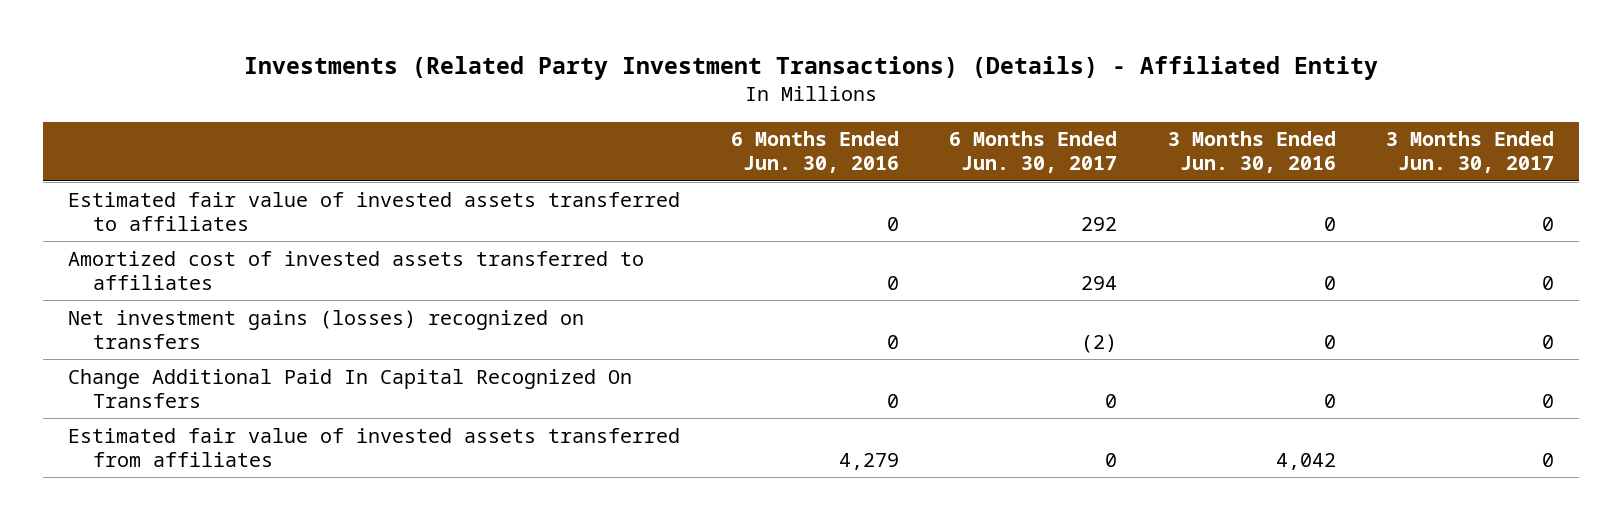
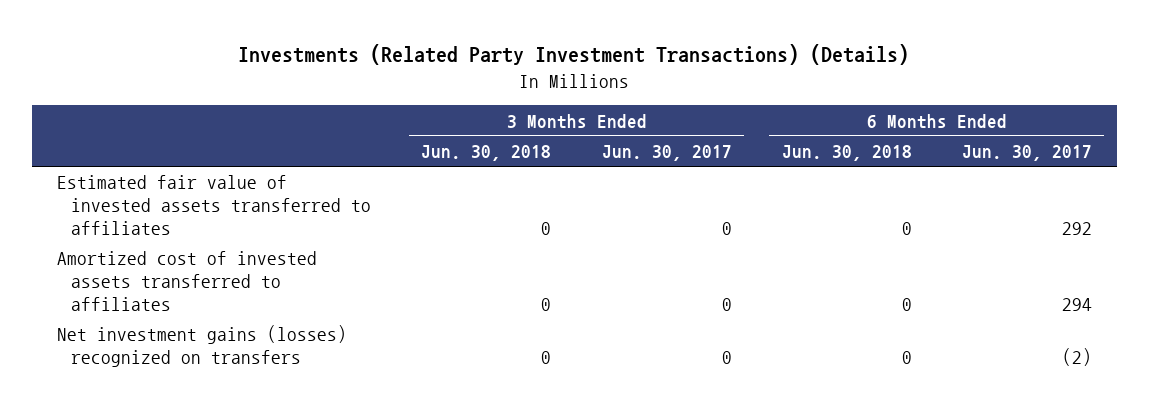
[244,56,1379,81] Investments (Related Party Investment Transactions) (Details) - Affiliated Entity -> [238,44,910,66] Investments (Related Party Investment Transactions) (Details)
[730,131,899,174] 6 Months Ended Jun. 30, 2016 -> none
[1167,131,1336,174] 3 Months Ended Jun. 30, 2016 -> none
none -> [421,144,552,161] Jun. 30, 2018
none -> [781,144,912,161] Jun. 30, 2018
[68,368,633,408] Change Additional Paid In Capital Recognized On Transfers -> none
[68,427,681,467] Estimated fair value of invested assets transferred from affiliates -> none

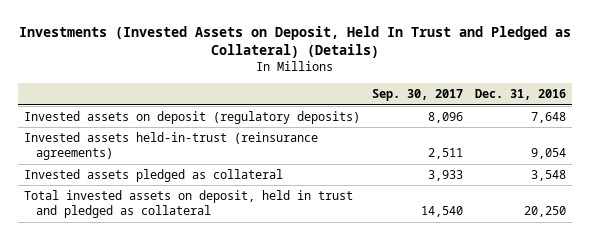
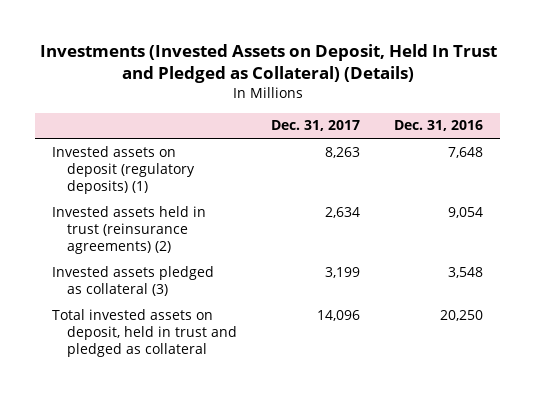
[372,89,464,102] Sep. 30, 2017 -> none
none -> [270,120,360,132] Dec. 31, 2017
[24,111,361,125] Invested assets on deposit (regulatory deposits) -> [52,145,195,195] Invested assets on deposit (regulatory deposits) (1)
[24,132,319,161] Invested assets held-in-trust (reinsurance agreements) -> [52,205,207,255] Invested assets held in trust (reinsurance agreements) (2)
[24,169,284,183] Invested assets pledged as collateral -> [52,265,215,296] Invested assets pledged as collateral (3)

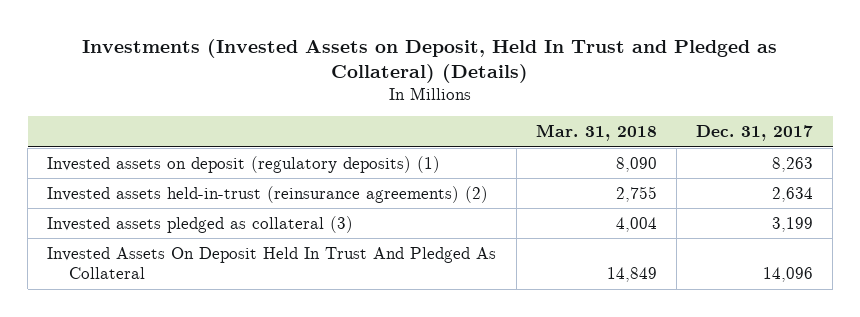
[394,120,484,132] Dec. 31, 2016 -> none
none -> [535,124,657,142] Mar. 31, 2018
[52,205,207,255] Invested assets held in trust (reinsurance agreements) (2) -> [47,185,489,203] Invested assets held-in-trust (reinsurance agreements) (2)
[52,308,237,358] Total invested assets on deposit, held in trust and pledged as collateral -> [47,246,497,280] Invested Assets On Deposit Held In Trust And Pledged As Collateral

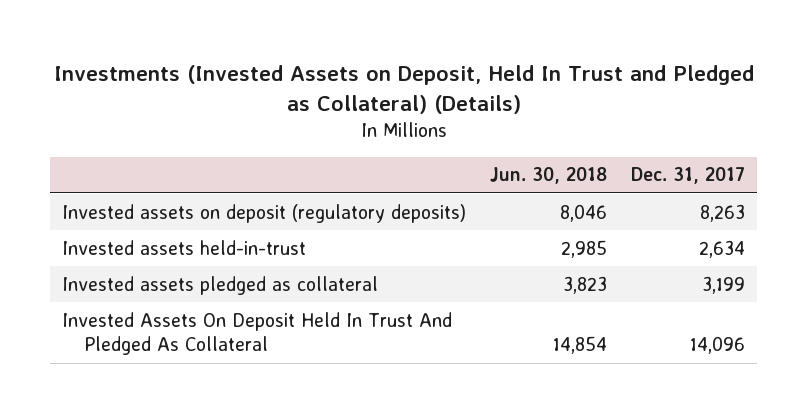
[535,124,657,142] Mar. 31, 2018 -> none
none -> [490,167,608,185] Jun. 30, 2018
[47,155,441,173] Invested assets on deposit (regulatory deposits) (1) -> [62,203,467,223] Invested assets on deposit (regulatory deposits)
[47,185,489,203] Invested assets held-in-trust (reinsurance agreements) (2) -> [62,239,307,255] Invested assets held-in-trust
[47,215,354,233] Invested assets pledged as collateral (3) -> [62,275,379,295] Invested assets pledged as collateral

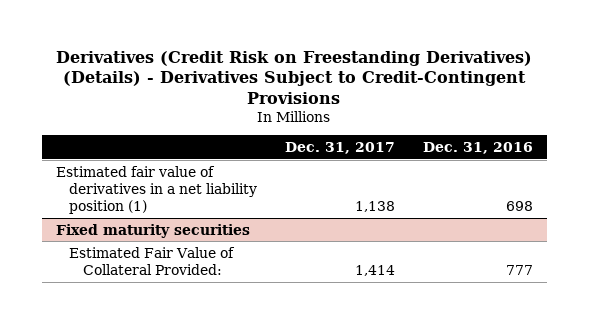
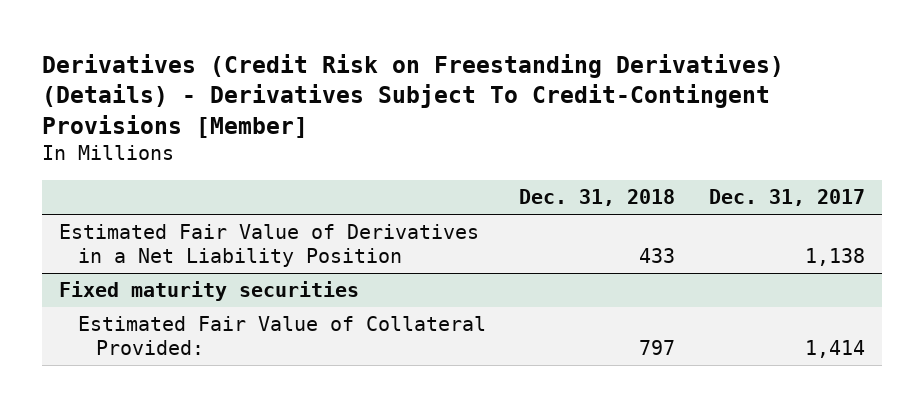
[56,50,533,105] Derivatives (Credit Risk on Freestanding Derivatives) (Details) - Derivatives Subject to Credit-Contingent Provisions -> [41,53,784,138] Derivatives (Credit Risk on Freestanding Derivatives) (Details) - Derivatives Subject To Credit-Contingent Provisions [Member]
[422,142,533,155] Dec. 31, 2016 -> none
none -> [519,189,676,207] Dec. 31, 2018
[55,165,258,214] Estimated fair value of derivatives in a net liability position (1) -> [58,224,479,267] Estimated Fair Value of Derivatives in a Net Liability Position

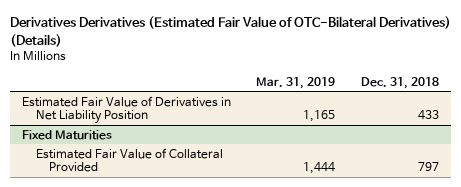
[41,53,784,138] Derivatives (Credit Risk on Freestanding Derivatives) (Details) - Derivatives Subject To Credit-Contingent Provisions [Member] -> [9,16,451,47] Derivatives Derivatives (Estimated Fair Value of OTC-Bilateral Derivatives) (Details)
[709,189,866,207] Dec. 31, 2017 -> none
none -> [256,76,336,89] Mar. 31, 2019
[58,281,359,302] Fixed maturity securities -> none
[58,224,479,267] Estimated Fair Value of Derivatives in a Net Liability Position -> [22,95,232,125] Estimated Fair Value of Derivatives in Net Liability Position
none -> [22,129,113,140] Fixed Maturities
[77,316,486,355] Estimated Fair Value of Collateral Provided: -> [35,147,223,173] Estimated Fair Value of Collateral Provided

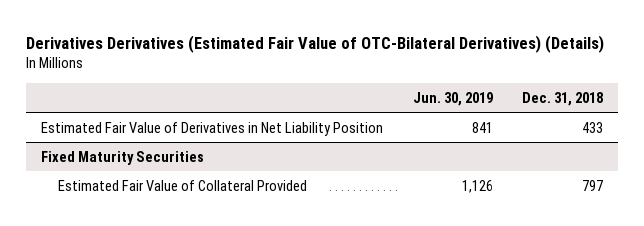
[256,76,336,89] Mar. 31, 2019 -> none
none -> [412,91,493,106] Jun. 30, 2019
[22,129,113,140] Fixed Maturities -> [41,150,205,165] Fixed Maturity Securities

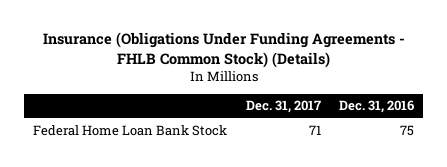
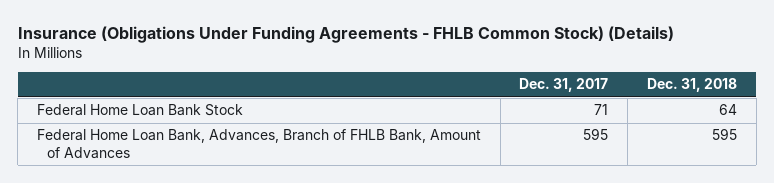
[338,100,414,114] Dec. 31, 2016 -> none
none -> [646,78,737,93] Dec. 31, 2018
none -> [36,129,481,160] Federal Home Loan Bank, Advances, Branch of FHLB Bank, Amount of Advances

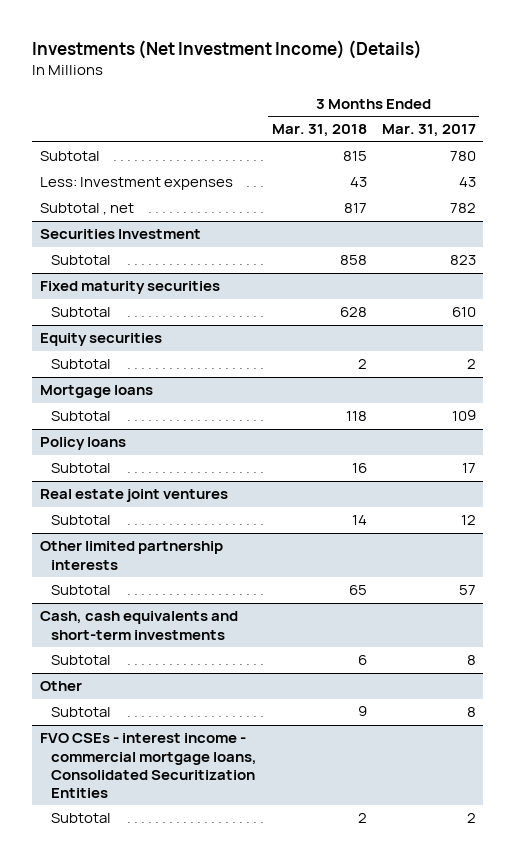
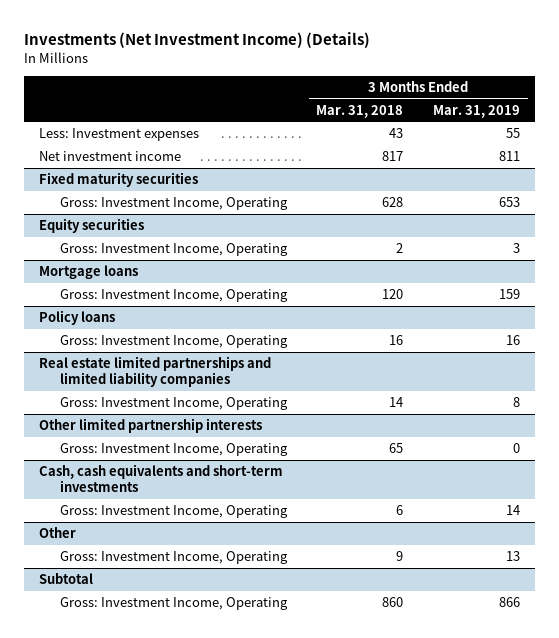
[381,124,476,138] Mar. 31, 2017 -> none
none -> [433,104,521,118] Mar. 31, 2019
[39,151,100,162] Subtotal -> none
[39,229,201,240] Securities Investment -> none
[50,255,111,266] Subtotal -> none
[39,203,134,216] Subtotal , net -> [39,151,182,162] Net investment income
[50,307,111,318] Subtotal -> [59,197,288,211] Gross: Investment Income, Operating
[50,359,111,370] Subtotal -> [59,243,288,257] Gross: Investment Income, Operating
[50,411,111,422] Subtotal -> none
none -> [59,289,288,303] Gross: Investment Income, Operating
[50,463,111,474] Subtotal -> [59,335,288,349] Gross: Investment Income, Operating
[39,489,228,503] Real estate joint ventures -> [39,356,272,388] Real estate limited partnerships and limited liability companies
[50,515,111,526] Subtotal -> [59,397,288,411] Gross: Investment Income, Operating
[50,585,111,596] Subtotal -> [59,443,288,457] Gross: Investment Income, Operating
[50,655,111,666] Subtotal -> [59,505,288,519] Gross: Investment Income, Operating
[39,733,257,798] FVO CSEs - interest income - commercial mortgage loans, Consolidated Securitization Entities -> none
[50,813,111,824] Subtotal -> none
[50,707,111,718] Subtotal -> [59,551,288,565] Gross: Investment Income, Operating
none -> [39,573,94,585] Subtotal
none -> [59,597,288,611] Gross: Investment Income, Operating

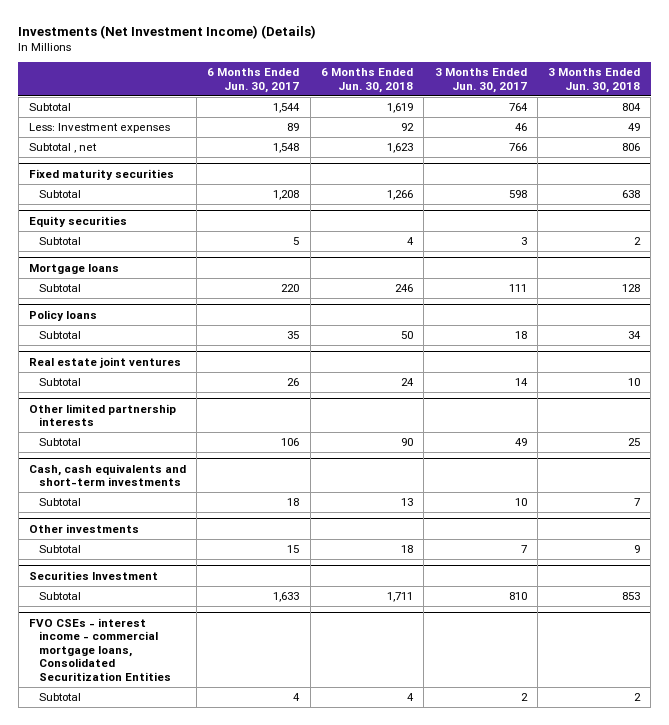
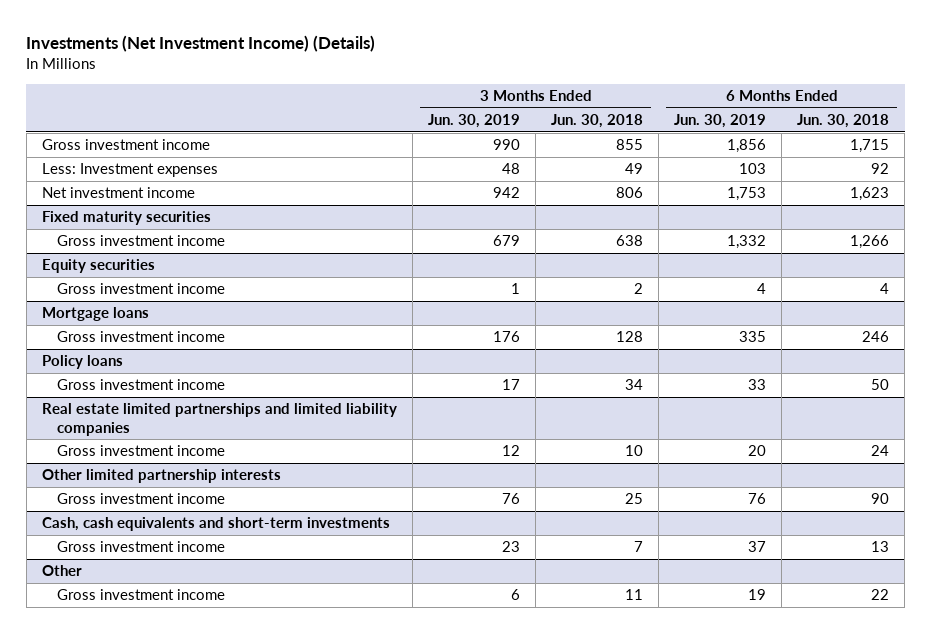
[207,68,300,94] 6 Months Ended Jun. 30, 2017 -> none
[434,68,527,94] 3 Months Ended Jun. 30, 2017 -> none
none -> [428,113,521,128] Jun. 30, 2019
none -> [674,113,767,128] Jun. 30, 2019
[28,103,71,112] Subtotal -> none
none -> [41,139,210,151] Gross investment income
[28,143,97,154] Subtotal , net -> [41,187,195,199] Net investment income
[38,190,81,199] Subtotal -> [56,235,225,247] Gross investment income
[38,237,81,246] Subtotal -> [56,283,225,295] Gross investment income
[38,284,81,293] Subtotal -> [56,331,225,343] Gross investment income
[38,331,81,340] Subtotal -> [56,379,225,391] Gross investment income
[28,356,181,368] Real estate joint ventures -> [41,403,397,436] Real estate limited partnerships and limited liability companies
[38,378,81,387] Subtotal -> [56,445,225,457] Gross investment income
[38,438,81,447] Subtotal -> [56,493,225,505] Gross investment income
[38,545,81,554] Subtotal -> none
[28,570,158,580] Securities Investment -> none
[38,592,81,601] Subtotal -> none
[28,617,171,682] FVO CSEs - interest income - commercial mortgage loans, Consolidated Securitization Entities -> none
[38,693,81,702] Subtotal -> none
[38,498,81,507] Subtotal -> [56,541,225,553] Gross investment income
[28,523,139,533] Other investments -> [41,565,82,577] Other
none -> [56,589,225,601] Gross investment income

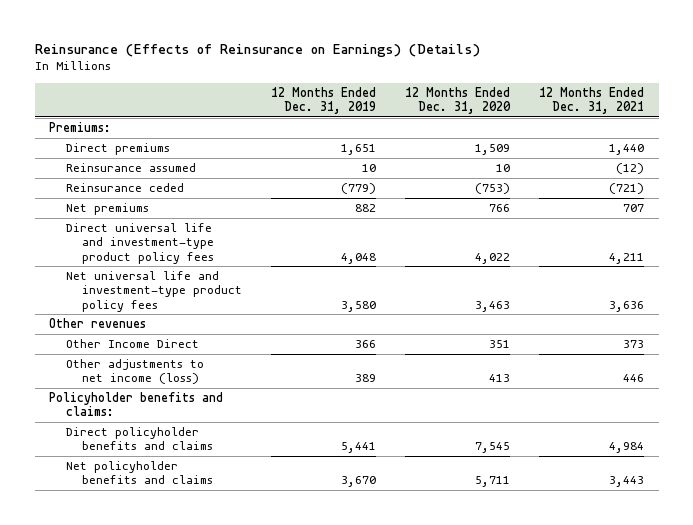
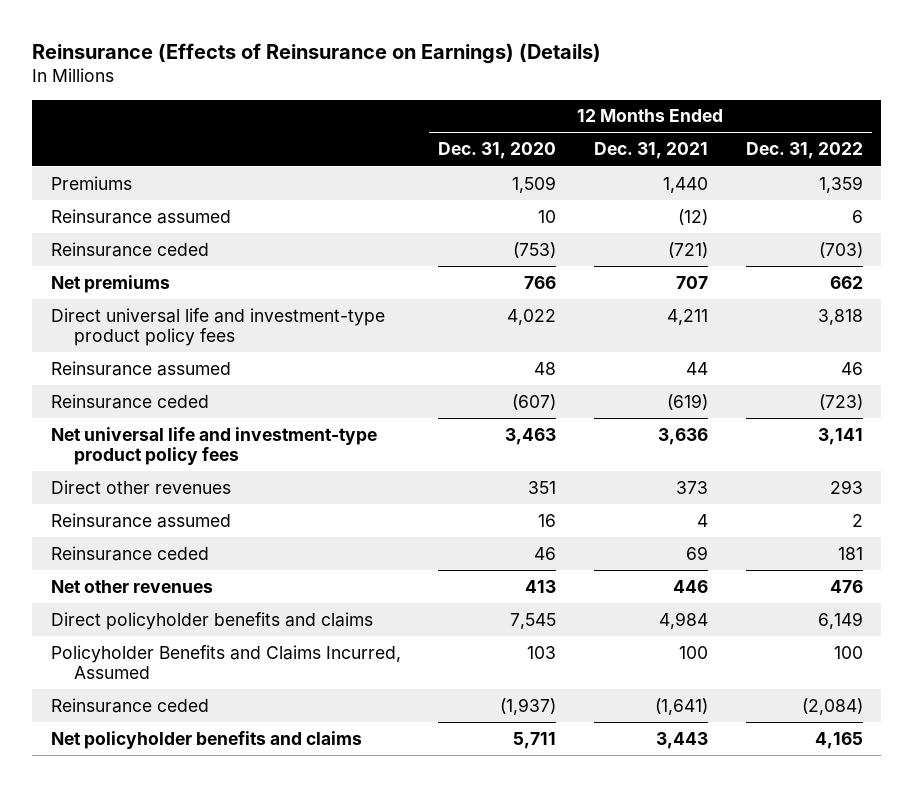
[271,86,377,114] 12 Months Ended Dec. 31, 2019 -> none
none -> [745,142,863,160] Dec. 31, 2022
[49,122,112,133] Premiums: -> none
[65,143,170,156] Direct premiums -> [50,175,132,190] Premiums
none -> [50,360,231,376] Reinsurance assumed
none -> [50,393,209,409] Reinsurance ceded
[49,318,147,329] Other revenues -> none
[49,392,224,417] Policyholder benefits and claims: -> none
[65,339,199,349] Other Income Direct -> [50,479,231,494] Direct other revenues
none -> [50,512,231,528] Reinsurance assumed
none -> [50,545,209,561] Reinsurance ceded
[65,359,204,385] Other adjustments to net income (loss) -> [50,579,213,593] Net other revenues
none -> [50,644,401,680] Policyholder Benefits and Claims Incurred, Assumed
none -> [50,697,209,713] Reinsurance ceded

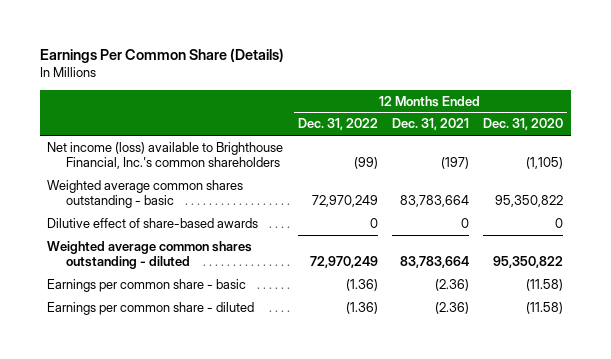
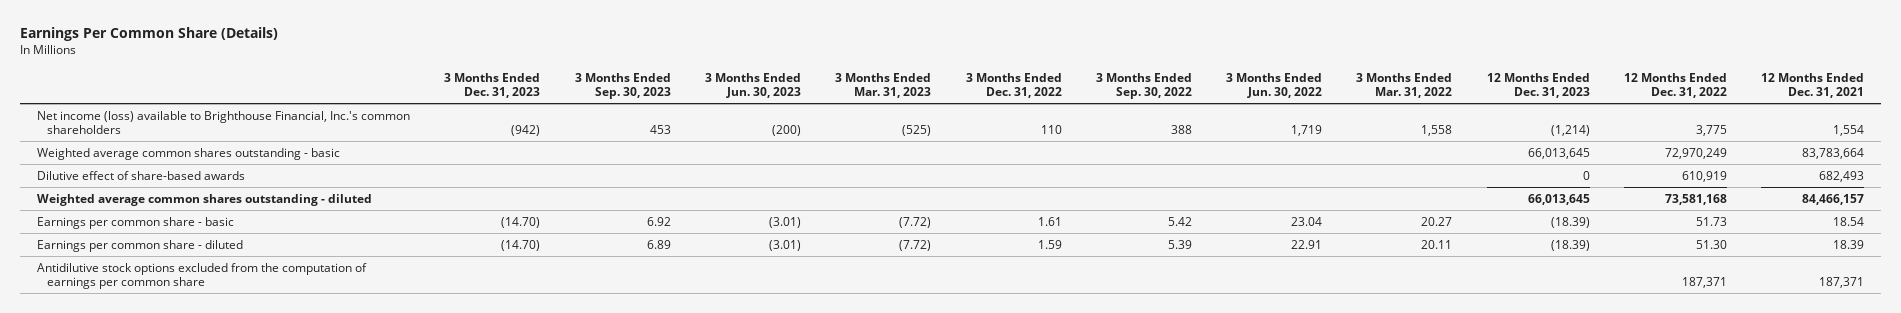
[483,118,564,131] Dec. 31, 2020 -> none
none -> [444,72,541,98] 3 Months Ended Dec. 31, 2023
none -> [574,72,671,99] 3 Months Ended Sep. 30, 2023
none -> [705,72,802,98] 3 Months Ended Jun. 30, 2023
none -> [835,72,932,98] 3 Months Ended Mar. 31, 2023
none -> [965,72,1062,98] 3 Months Ended Dec. 31, 2022
none -> [1095,72,1192,99] 3 Months Ended Sep. 30, 2022
none -> [1226,72,1323,98] 3 Months Ended Jun. 30, 2022
none -> [1356,72,1453,98] 3 Months Ended Mar. 31, 2022
none -> [1486,72,1590,98] 12 Months Ended Dec. 31, 2023
[353,157,378,170] (99) -> [1695,124,1727,136] 3,775
[440,157,469,170] (197) -> [1833,124,1865,136] 1,554
[369,218,378,229] 0 -> [1681,170,1727,182] 610,919
[460,218,469,229] 0 -> [1819,170,1865,182] 682,493
[309,256,378,269] 72,970,249 -> [1664,193,1727,205] 73,581,168
[399,256,469,269] 83,783,664 -> [1802,193,1865,205] 84,466,157
[345,279,378,292] (1.36) -> [1695,216,1727,226] 51.73
[434,279,469,292] (2.36) -> [1833,216,1865,226] 18.54
[345,302,378,315] (1.36) -> [1695,239,1727,249] 51.30
[434,302,469,315] (2.36) -> [1833,239,1865,249] 18.39
none -> [37,262,368,289] Antidilutive stock options excluded from the computation of earnings per common share

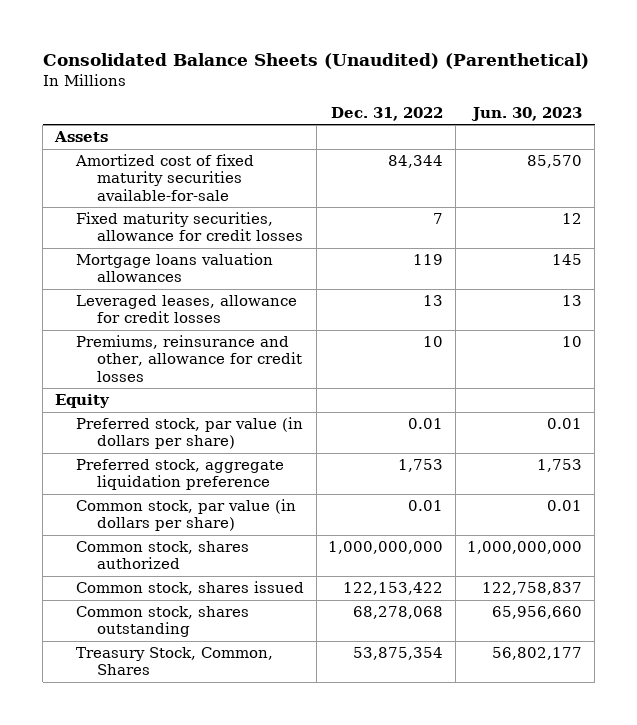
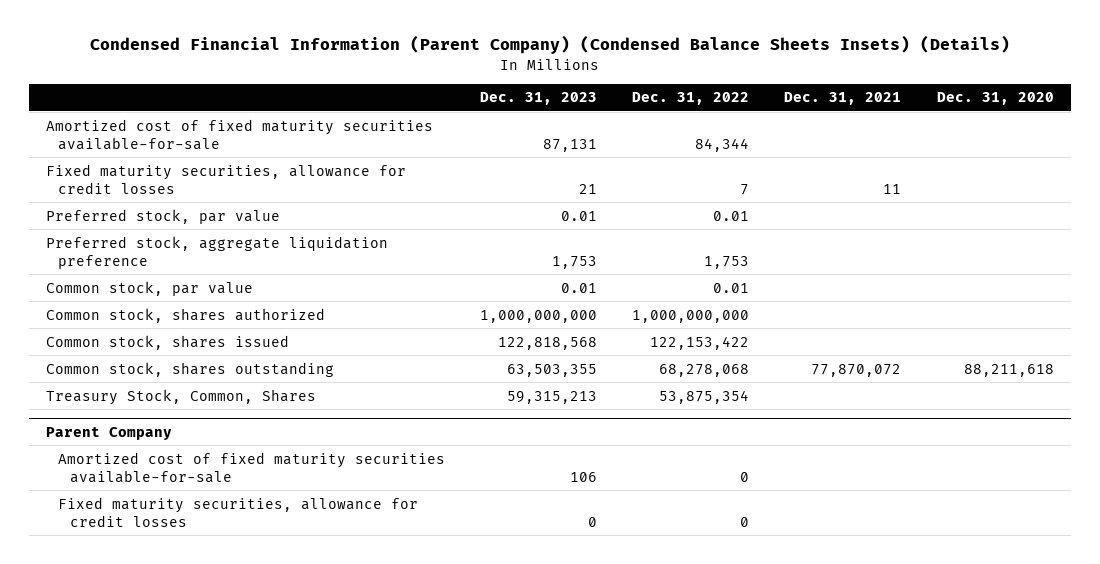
[42,52,589,69] Consolidated Balance Sheets (Unaudited) (Parenthetical) -> [89,35,1010,55] Condensed Financial Information (Parent Company) (Condensed Balance Sheets Insets) (Details)
[471,106,583,121] Jun. 30, 2023 -> none
none -> [480,92,598,106] Dec. 31, 2023
none -> [784,92,902,106] Dec. 31, 2021
none -> [936,92,1054,106] Dec. 31, 2020
[53,131,108,143] Assets -> none
[75,253,273,283] Mortgage loans valuation allowances -> none
[75,295,297,324] Leveraged leases, allowance for credit losses -> none
[75,335,302,382] Premiums, reinsurance and other, allowance for credit losses -> none
[54,394,110,409] Equity -> none
[75,417,303,450] Preferred stock, par value (in dollars per share) -> [46,208,281,224] Preferred stock, par value
[75,499,296,532] Common stock, par value (in dollars per share) -> [46,280,254,296] Common stock, par value
none -> [46,426,173,440] Parent Company
none -> [57,451,445,483] Amortized cost of fixed maturity securities available-for-sale
none -> [57,496,418,527] Fixed maturity securities, allowance for credit losses

